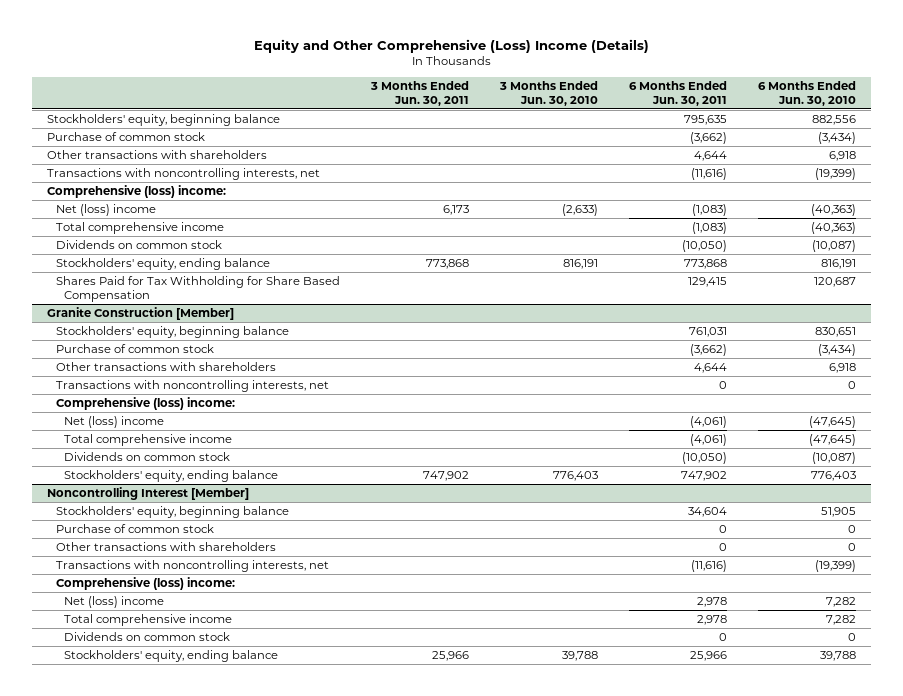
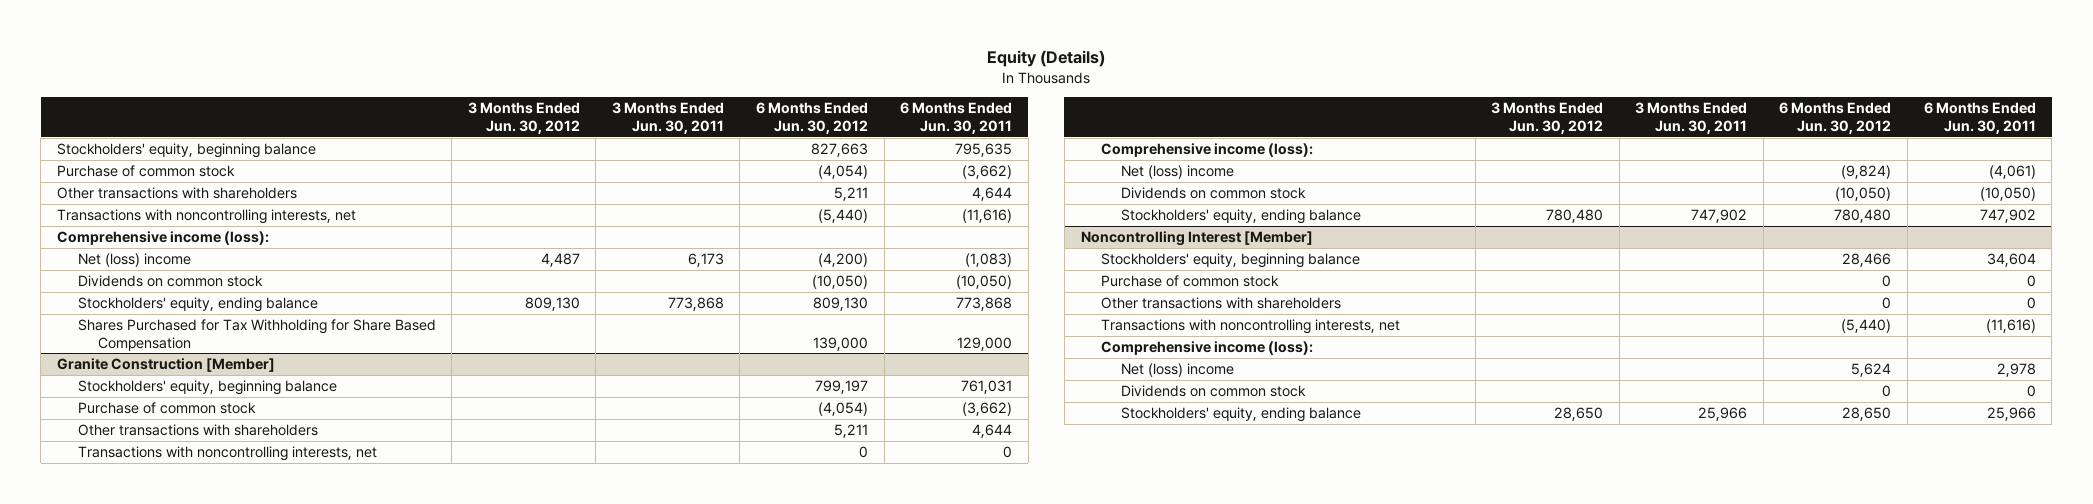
[253,38,649,53] Equity and Other Comprehensive (Loss) Income (Details) -> [987,50,1106,68] Equity (Details)
[498,80,598,106] 3 Months Ended Jun. 30, 2010 -> none
[757,80,856,106] 6 Months Ended Jun. 30, 2010 -> none
none -> [467,102,580,135] 3 Months Ended Jun. 30, 2012
none -> [756,102,869,135] 6 Months Ended Jun. 30, 2012
[47,185,227,199] Comprehensive (loss) income: -> [57,230,270,245] Comprehensive income (loss):
[55,222,224,235] Total comprehensive income -> none
[55,276,340,303] Shares Paid for Tax Withholding for Share Based Compensation -> [77,318,436,351] Shares Purchased for Tax Withholding for Share Based Compensation
[687,277,727,288] 129,415 -> [957,336,1013,351] 129,000
[55,397,235,411] Comprehensive (loss) income: -> [1100,142,1313,157] Comprehensive income (loss):
[63,434,232,447] Total comprehensive income -> none
[55,577,235,591] Comprehensive (loss) income: -> [1100,340,1313,355] Comprehensive income (loss):
[63,614,232,627] Total comprehensive income -> none

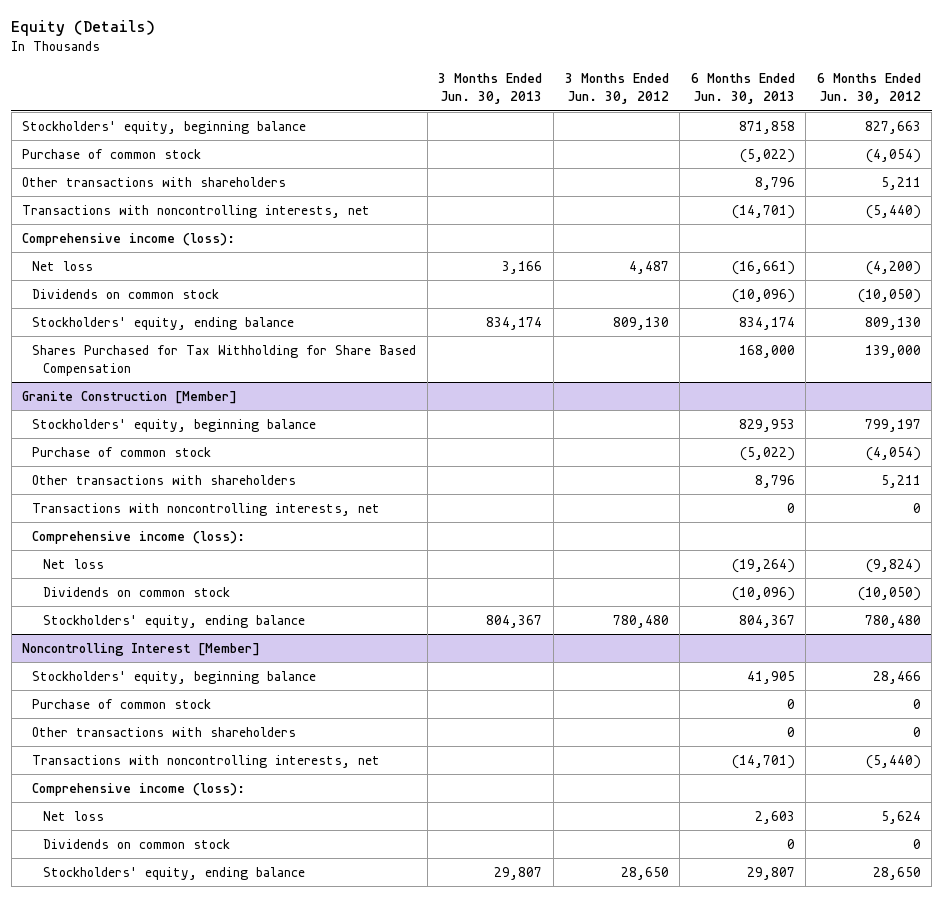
[611,102,724,135] 3 Months Ended Jun. 30, 2011 -> none
[900,102,1013,135] 6 Months Ended Jun. 30, 2011 -> none
none -> [438,73,543,105] 3 Months Ended Jun. 30, 2013
none -> [690,73,795,105] 6 Months Ended Jun. 30, 2013
[77,252,191,267] Net (loss) income -> [32,260,94,271] Net loss
[1121,164,1235,179] Net (loss) income -> [42,558,104,569] Net loss
[1121,362,1235,377] Net (loss) income -> [42,810,104,821] Net loss

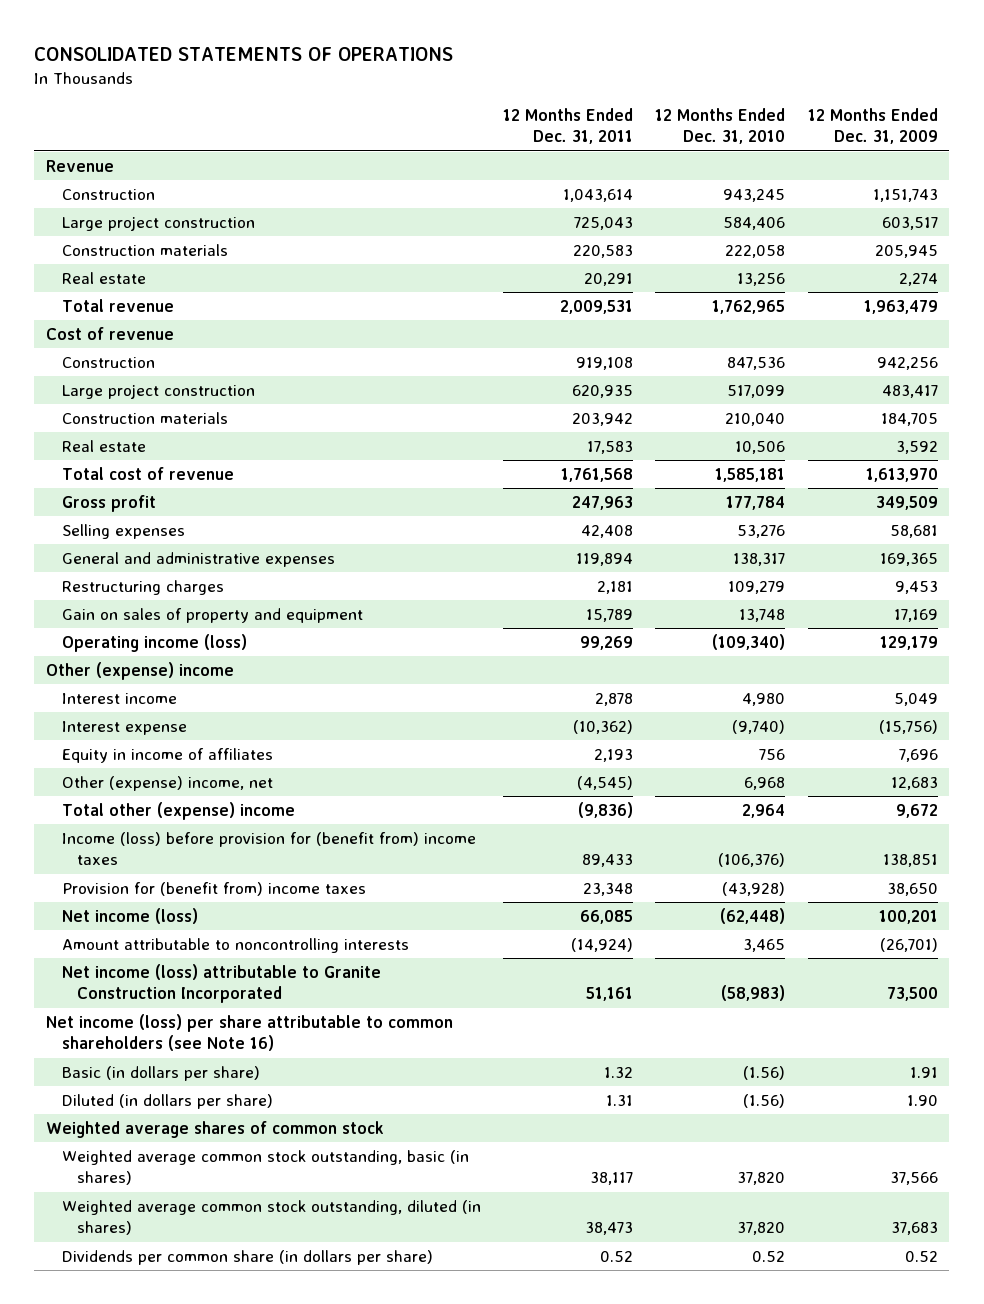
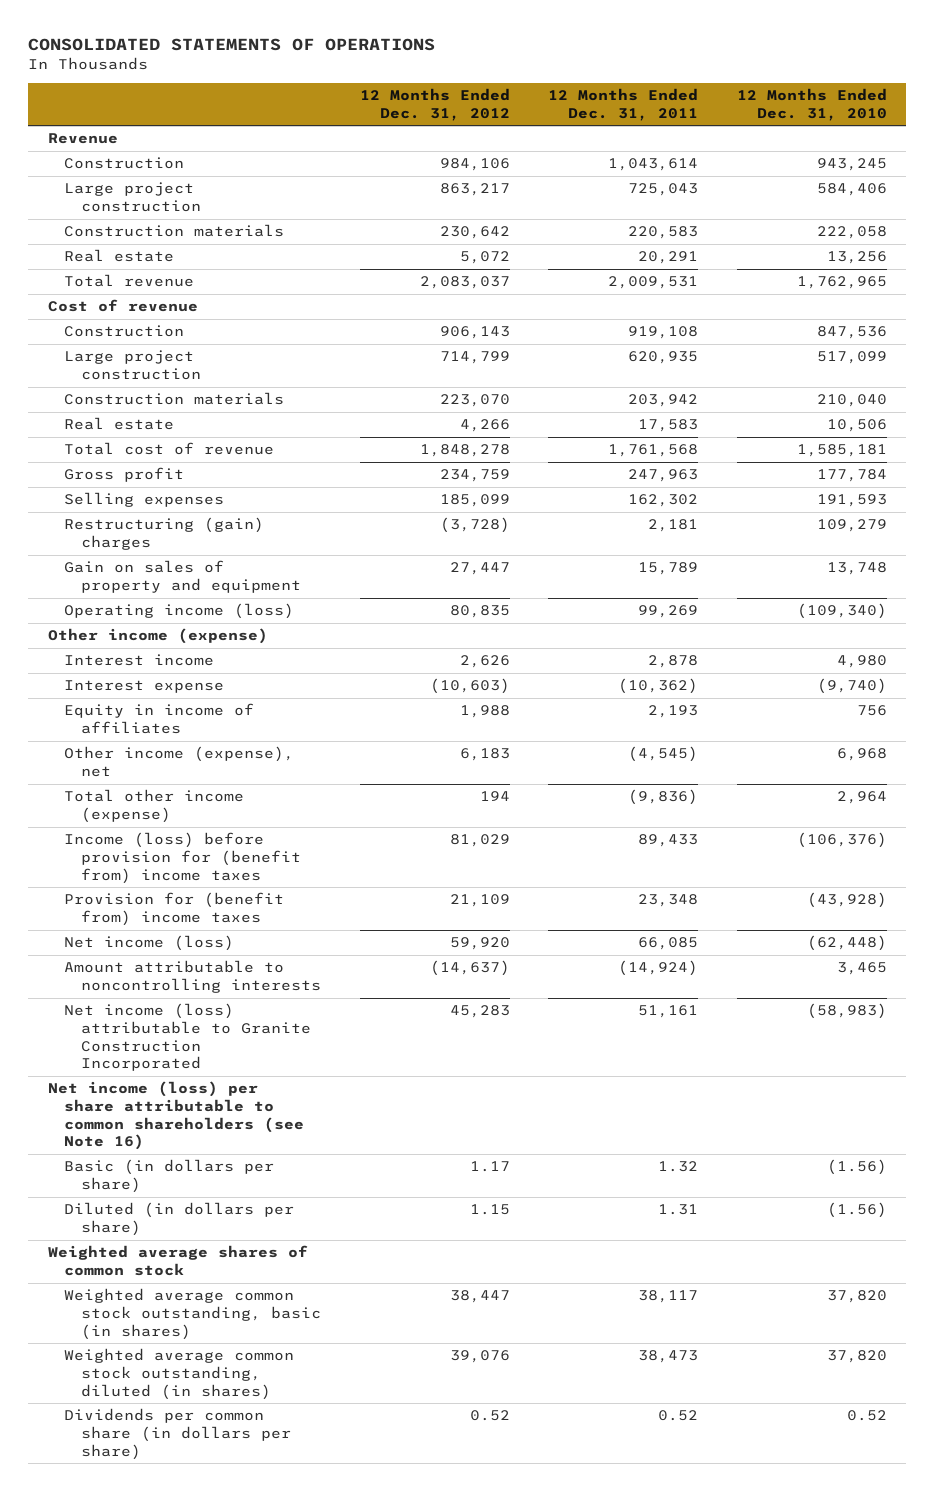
[807,108,938,145] 12 Months Ended Dec. 31, 2009 -> none
none -> [359,87,510,121] 12 Months Ended Dec. 31, 2012
[61,551,335,567] General and administrative expenses -> none
[580,524,633,538] 42,408 -> [628,494,699,508] 162,302
[737,524,786,538] 53,276 -> [816,494,887,508] 191,593
[61,579,224,595] Restructuring charges -> [64,517,265,550] Restructuring (gain) charges
[45,661,234,680] Other (expense) income -> [47,628,268,645] Other income (expense)
[61,775,273,791] Other (expense) income, net -> [64,746,295,777] Other income (expense), net
[61,801,295,820] Total other (expense) income -> [64,789,245,823] Total other income (expense)

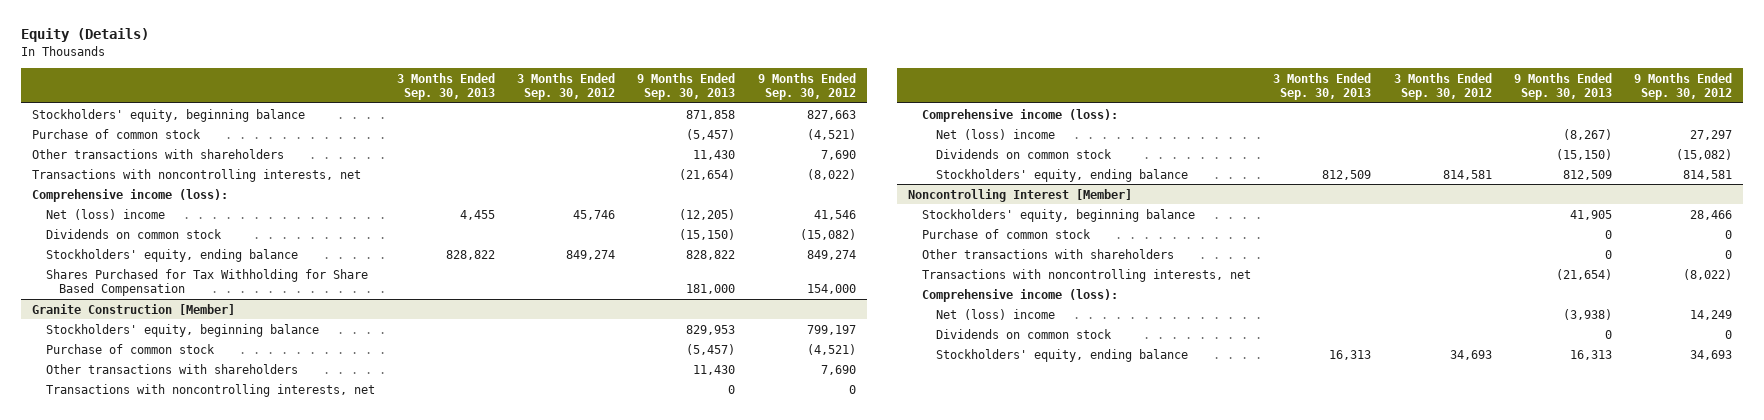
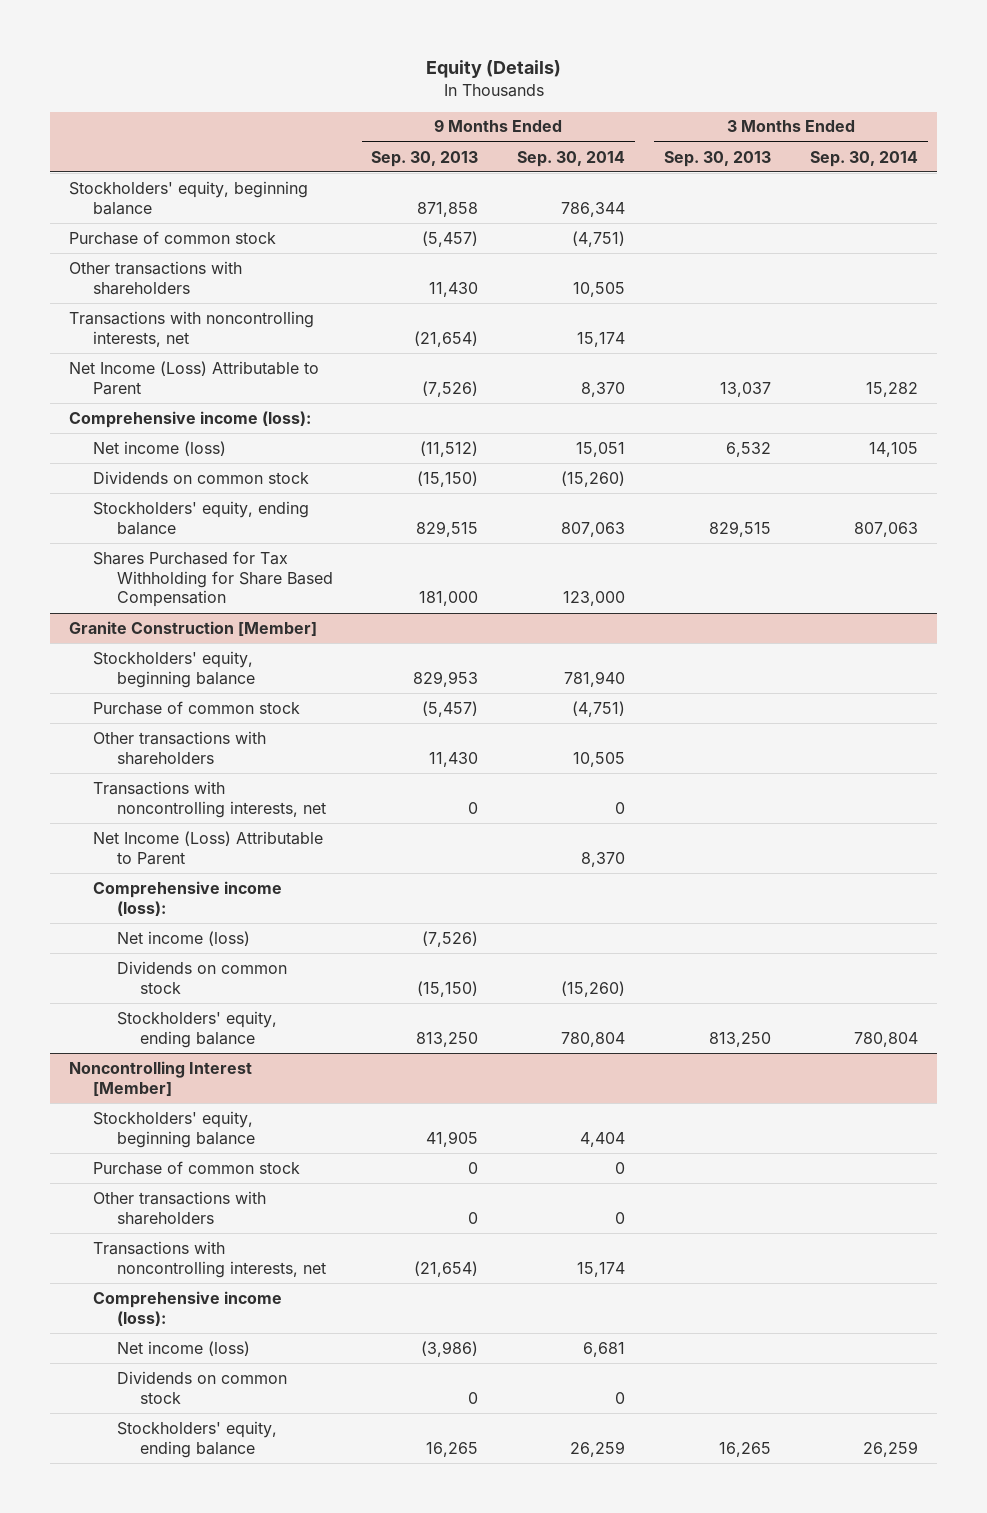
[517,72,616,101] 3 Months Ended Sep. 30, 2012 -> none
[757,72,856,101] 9 Months Ended Sep. 30, 2012 -> none
none -> [517,150,626,167] Sep. 30, 2014
none -> [810,150,919,167] Sep. 30, 2014
none -> [69,360,320,395] Net Income (Loss) Attributable to Parent
[45,208,165,220] Net (loss) income -> [92,440,226,456] Net income (loss)
[459,209,495,220] 4,455 -> [726,441,772,457] 6,532
[679,208,736,220] (12,205) -> [420,440,479,457] (11,512)
[445,249,495,260] 828,822 -> [709,520,772,537] 829,515
[686,249,736,260] 828,822 -> [416,520,479,537] 829,515
none -> [92,830,323,865] Net Income (Loss) Attributable to Parent
[935,128,1055,140] Net (loss) income -> [116,930,250,946] Net income (loss)
[1562,128,1612,140] (8,267) -> [422,930,479,947] (7,526)
[1322,169,1372,180] 812,509 -> [709,1031,772,1047] 813,250
[1562,169,1612,180] 812,509 -> [416,1031,479,1047] 813,250
[935,308,1055,320] Net (loss) income -> [116,1340,250,1356] Net income (loss)
[1562,308,1612,320] (3,938) -> [421,1340,479,1357] (3,986)
[1329,349,1372,360] 16,313 -> [719,1441,772,1457] 16,265
[1569,349,1612,360] 16,313 -> [426,1441,479,1457] 16,265

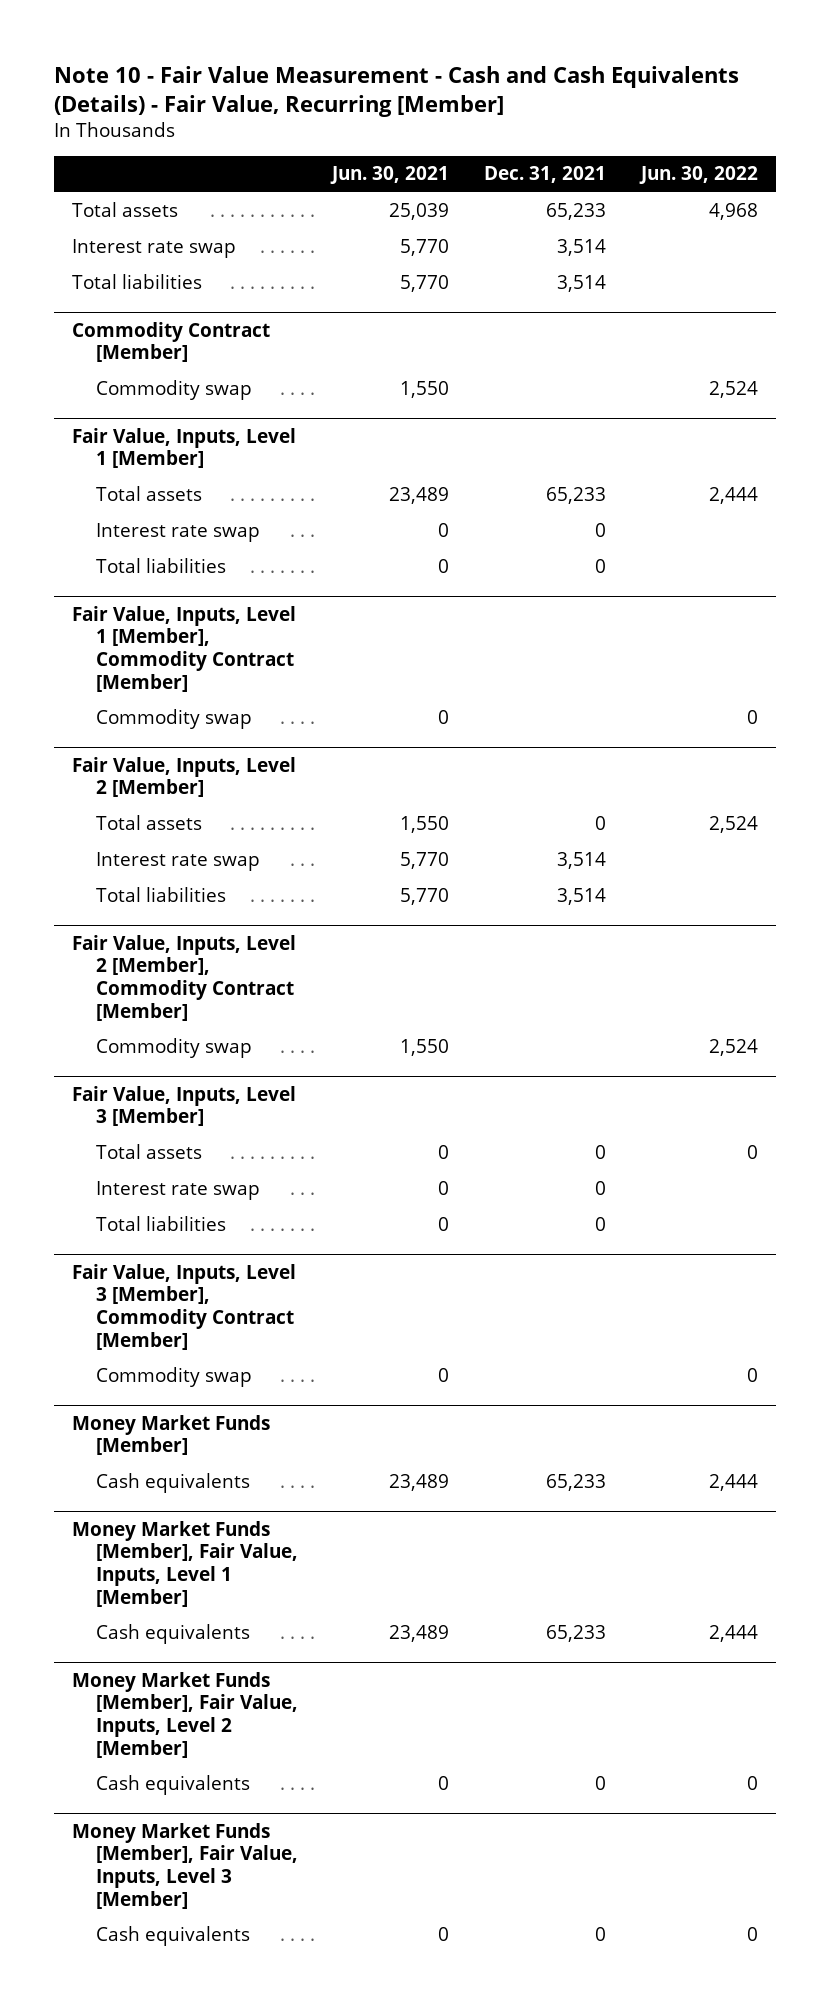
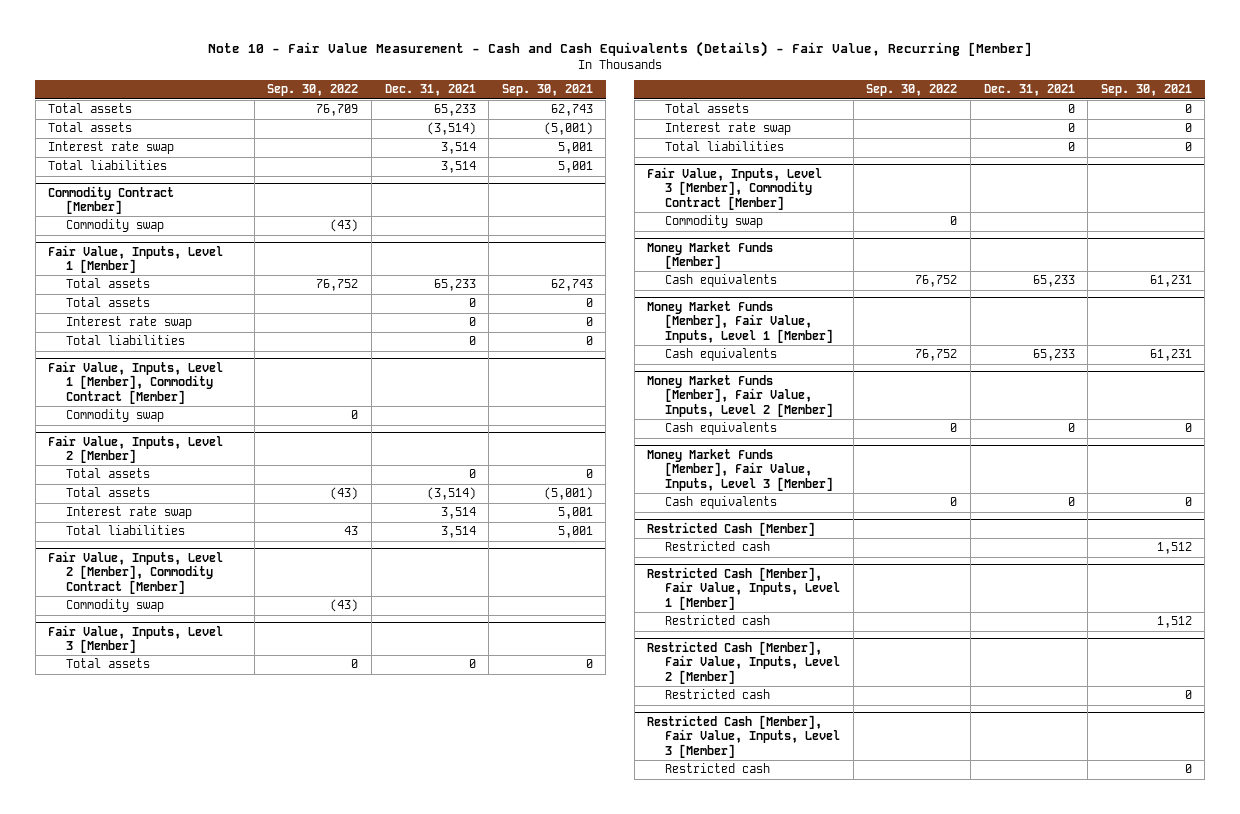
[330,166,450,185] Jun. 30, 2021 -> none
[639,166,759,185] Jun. 30, 2022 -> none
none -> [267,84,359,97] Sep. 30, 2022
none -> [501,84,593,97] Sep. 30, 2021
none -> [48,122,133,133] Total assets
none -> [66,297,151,308] Total assets
none -> [66,487,151,498] Total assets
none -> [665,103,750,114] Total assets
none -> [647,521,816,536] Restricted Cash [Member]
none -> [665,541,771,552] Restricted cash
none -> [647,566,841,610] Restricted Cash [Member], Fair Value, Inputs, Level 1 [Member]
none -> [665,615,771,626] Restricted cash
none -> [647,640,841,684] Restricted Cash [Member], Fair Value, Inputs, Level 2 [Member]
none -> [665,689,771,700] Restricted cash
none -> [647,714,841,758] Restricted Cash [Member], Fair Value, Inputs, Level 3 [Member]
none -> [665,763,771,774] Restricted cash

